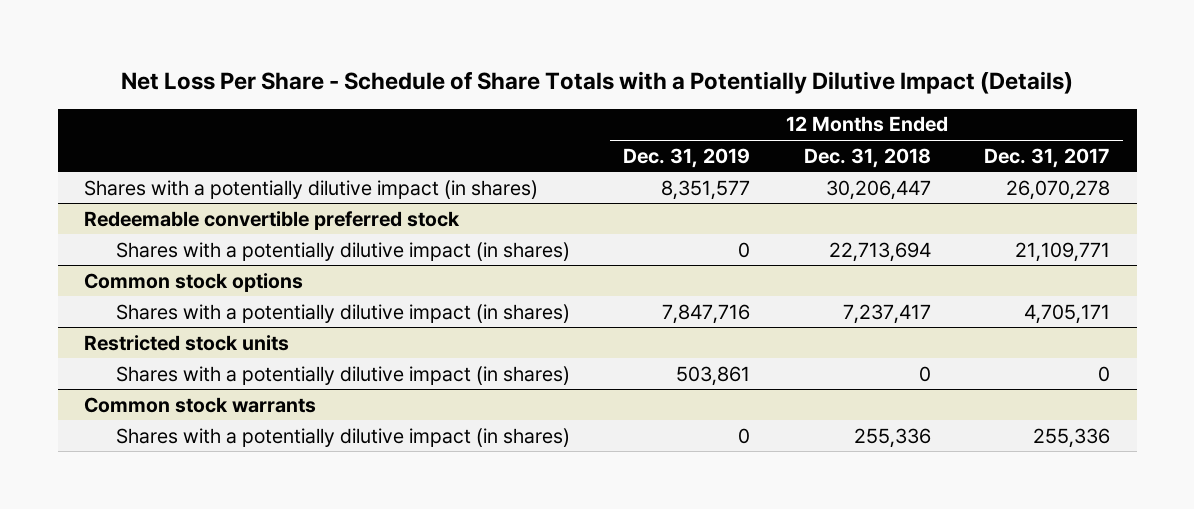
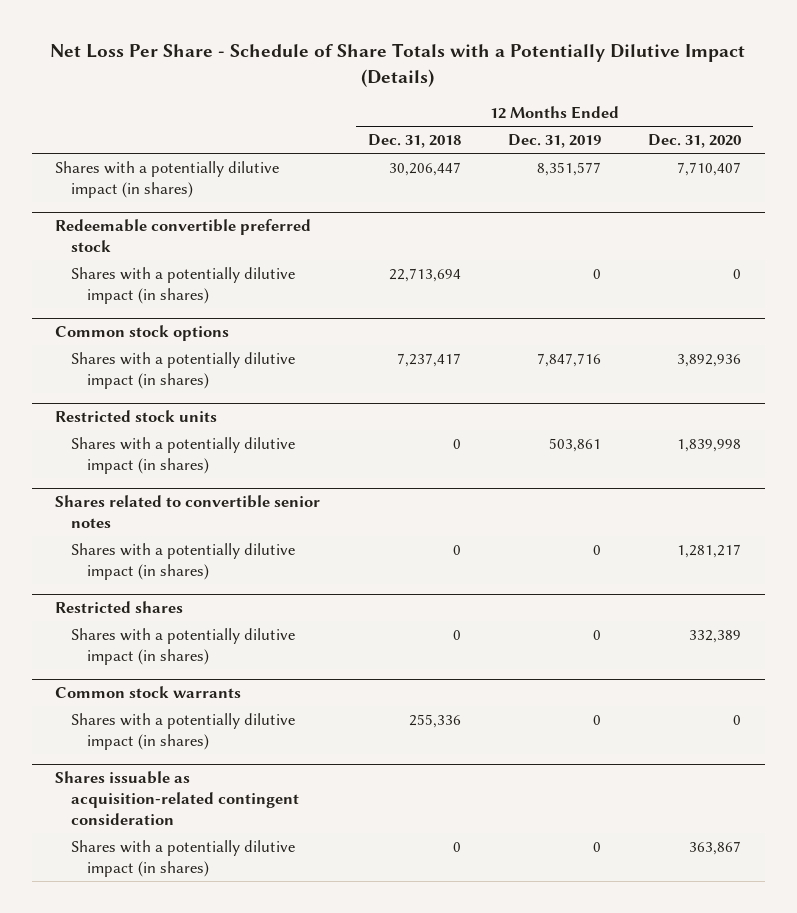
[984,147,1111,168] Dec. 31, 2017 -> none
none -> [648,133,742,148] Dec. 31, 2020
none -> [55,495,321,528] Shares related to convertible senior notes
none -> [71,542,296,580] Shares with a potentially dilutive impact (in shares)
none -> [55,601,184,614] Restricted shares
none -> [71,627,296,665] Shares with a potentially dilutive impact (in shares)
none -> [55,771,300,825] Shares issuable as acquisition-related contingent consideration
none -> [71,839,296,877] Shares with a potentially dilutive impact (in shares)

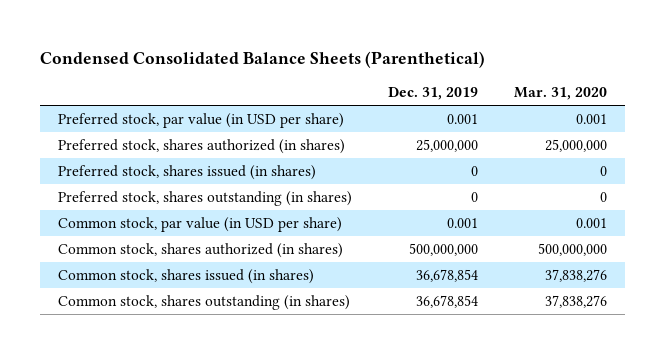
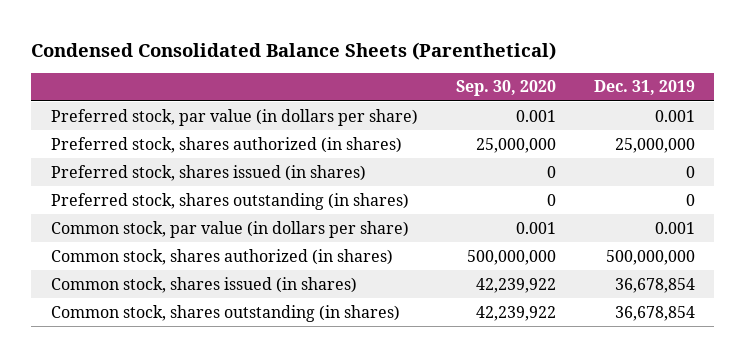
[514,87,608,101] Mar. 31, 2020 -> none
none -> [455,80,556,97] Sep. 30, 2020
[58,112,345,128] Preferred stock, par value (in USD per share) -> [50,108,418,126] Preferred stock, par value (in dollars per share)
[58,216,343,232] Common stock, par value (in USD per share) -> [50,220,409,238] Common stock, par value (in dollars per share)

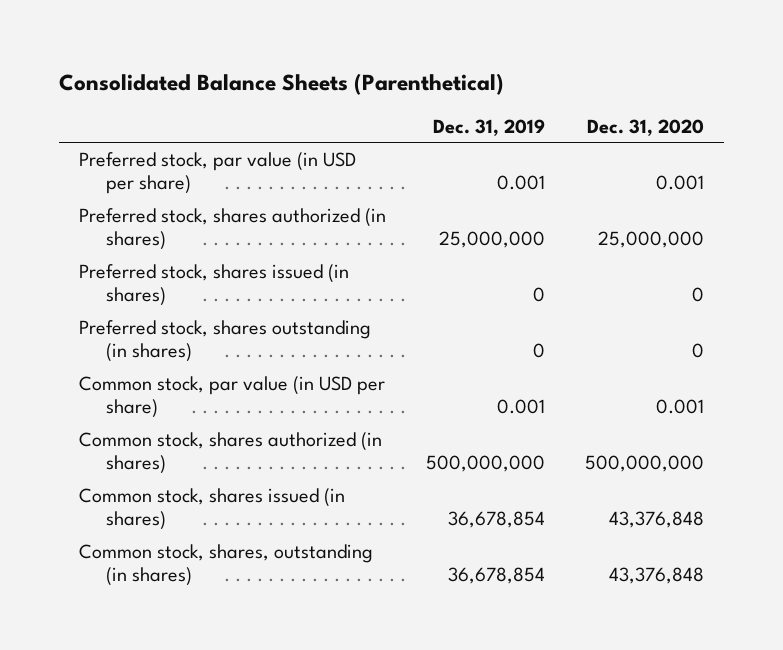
[31,41,557,60] Condensed Consolidated Balance Sheets (Parenthetical) -> [58,72,504,95] Consolidated Balance Sheets (Parenthetical)
[455,80,556,97] Sep. 30, 2020 -> none
none -> [587,118,705,136] Dec. 31, 2020
[50,108,418,126] Preferred stock, par value (in dollars per share) -> [78,151,356,195] Preferred stock, par value (in USD per share)
[50,220,409,238] Common stock, par value (in dollars per share) -> [78,375,385,419] Common stock, par value (in USD per share)
[50,304,400,322] Common stock, shares outstanding (in shares) -> [78,543,373,587] Common stock, shares, outstanding (in shares)

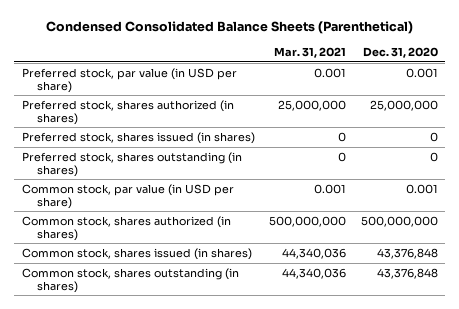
[58,72,504,95] Consolidated Balance Sheets (Parenthetical) -> [45,21,413,35] Condensed Consolidated Balance Sheets (Parenthetical)
[433,118,546,136] Dec. 31, 2019 -> none
none -> [274,47,347,59] Mar. 31, 2021
[78,543,373,587] Common stock, shares, outstanding (in shares) -> [21,267,239,293] Common stock, shares outstanding (in shares)

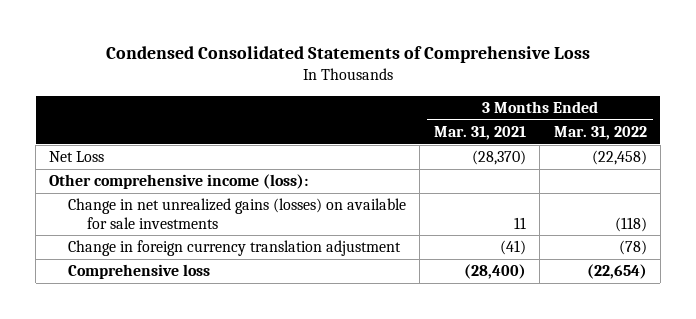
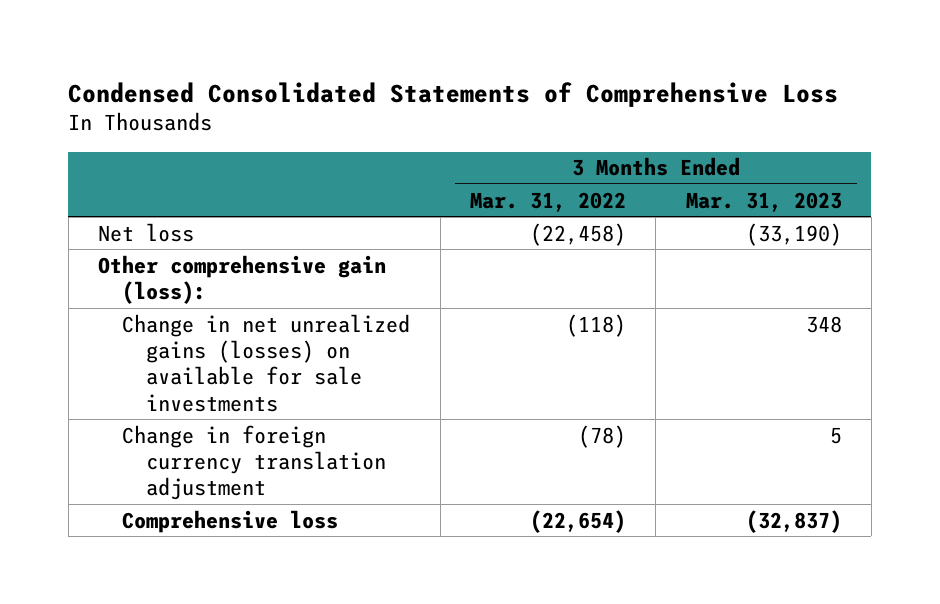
[433,125,526,140] Mar. 31, 2021 -> none
none -> [685,191,842,212] Mar. 31, 2023
[49,151,105,163] Net Loss -> [98,222,195,242] Net loss
[49,174,309,190] Other comprehensive income (loss): -> [98,254,387,304] Other comprehensive gain (loss):

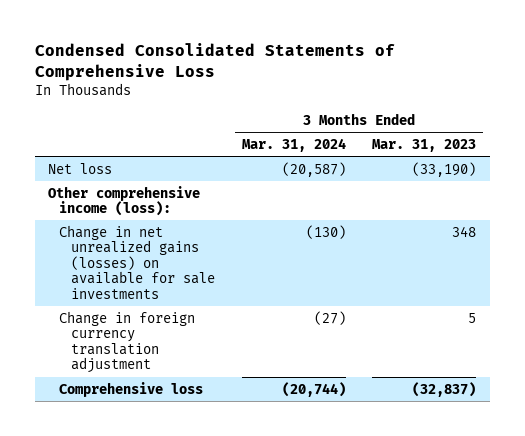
[469,191,626,212] Mar. 31, 2022 -> none
none -> [241,138,346,153] Mar. 31, 2024
[98,254,387,304] Other comprehensive gain (loss): -> [48,185,201,217] Other comprehensive income (loss):

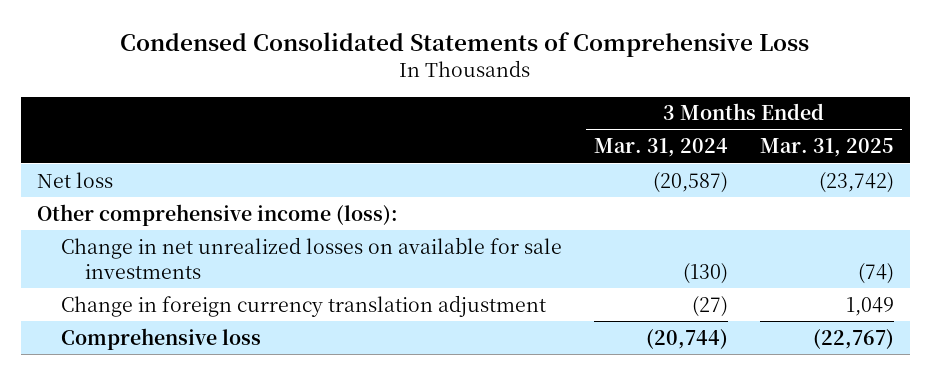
[372,139,477,153] Mar. 31, 2023 -> none
none -> [759,138,894,158] Mar. 31, 2025
[59,224,215,300] Change in net unrealized gains (losses) on available for sale investments -> [61,236,563,279] Change in net unrealized losses on available for sale investments

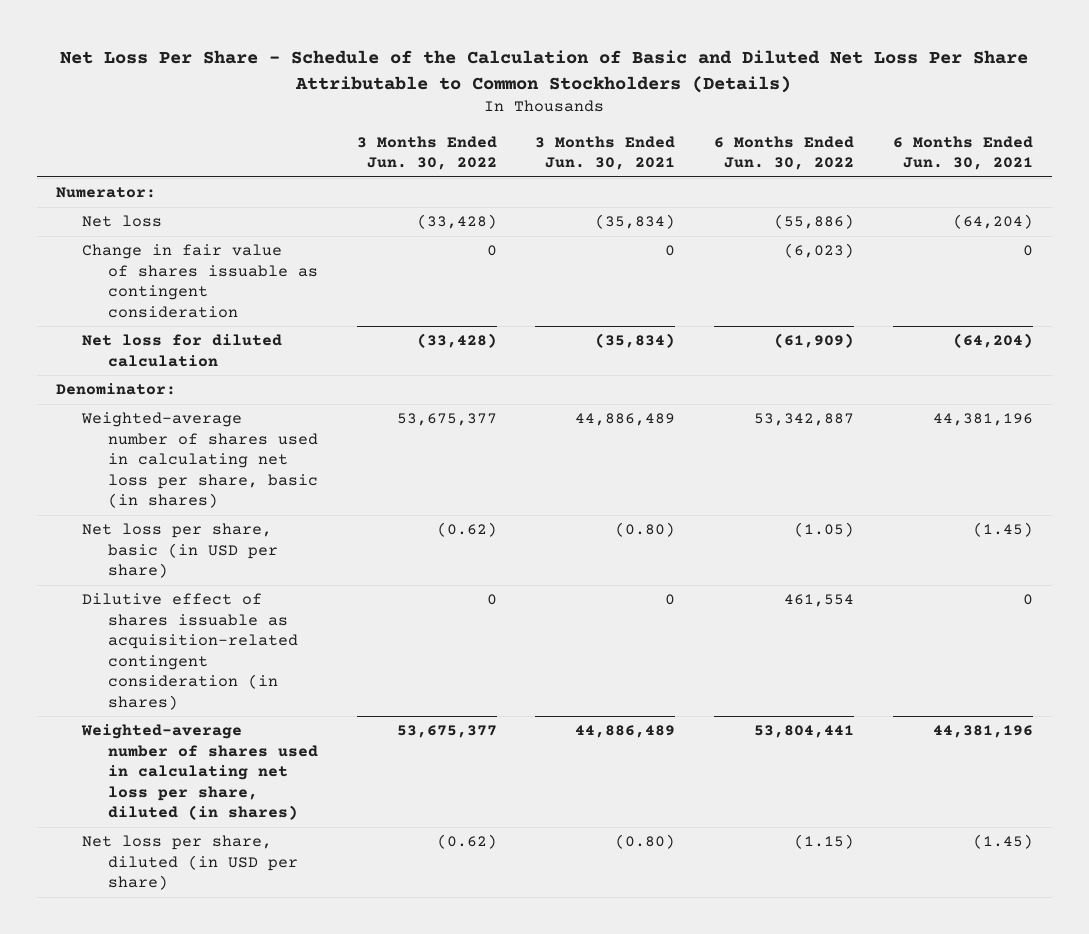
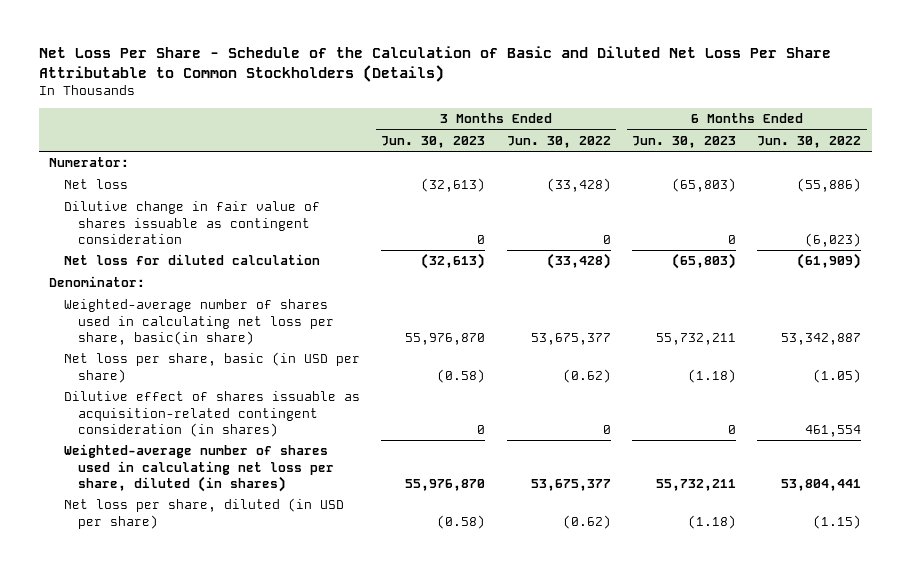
[535,135,676,171] 3 Months Ended Jun. 30, 2021 -> none
[892,135,1033,171] 6 Months Ended Jun. 30, 2021 -> none
none -> [381,136,486,149] Jun. 30, 2023
none -> [632,136,737,149] Jun. 30, 2023
[82,244,319,318] Change in fair value of shares issuable as contingent consideration -> [63,201,320,244] Dilutive change in fair value of shares issuable as contingent consideration
[81,412,319,509] Weighted-average number of shares used in calculating net loss per share, basic (in shares) -> [63,299,334,345] Weighted-average number of shares used in calculating net loss per share, basic(in share)

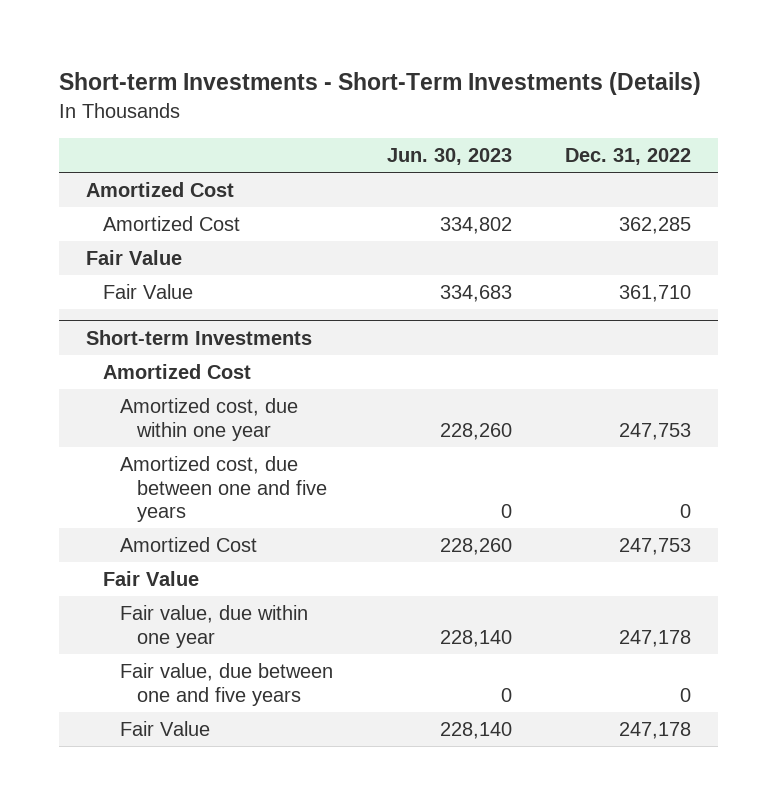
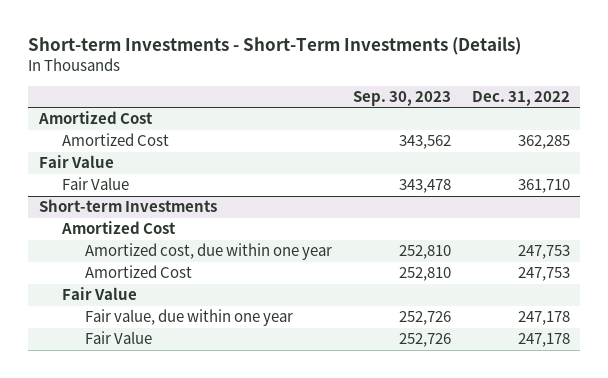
[386,147,512,165] Jun. 30, 2023 -> none
none -> [352,90,451,106] Sep. 30, 2023
[120,456,328,523] Amortized cost, due between one and five years -> none
[120,663,334,706] Fair value, due between one and five years -> none

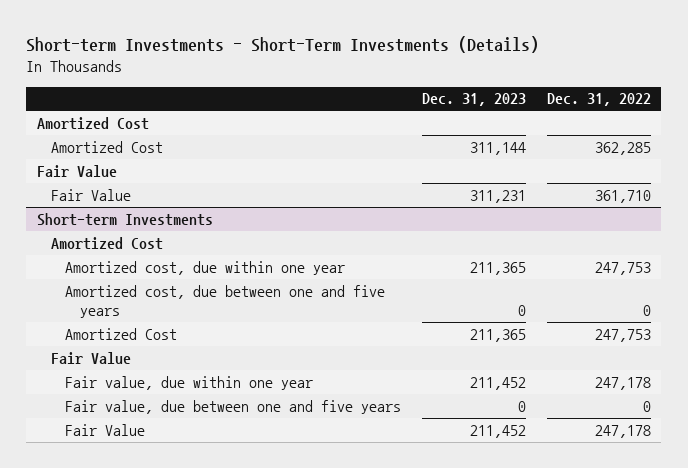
[352,90,451,106] Sep. 30, 2023 -> none
none -> [422,93,527,107] Dec. 31, 2023
none -> [65,284,386,319] Amortized cost, due between one and five years
none -> [65,399,402,414] Fair value, due between one and five years

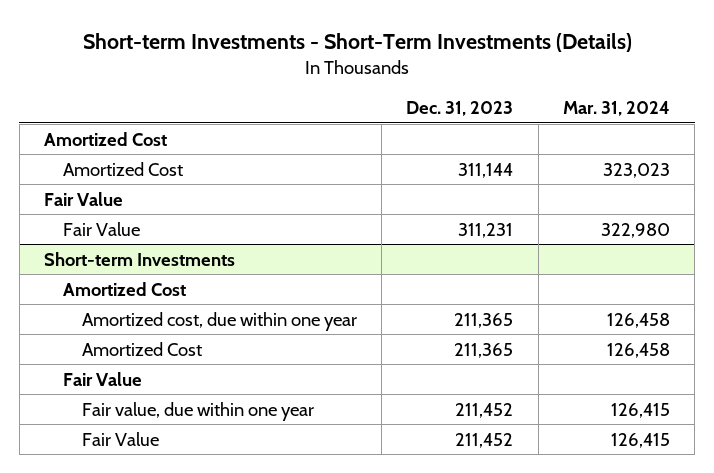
[547,93,652,107] Dec. 31, 2022 -> none
none -> [562,101,670,117] Mar. 31, 2024
[65,284,386,319] Amortized cost, due between one and five years -> none
[65,399,402,414] Fair value, due between one and five years -> none

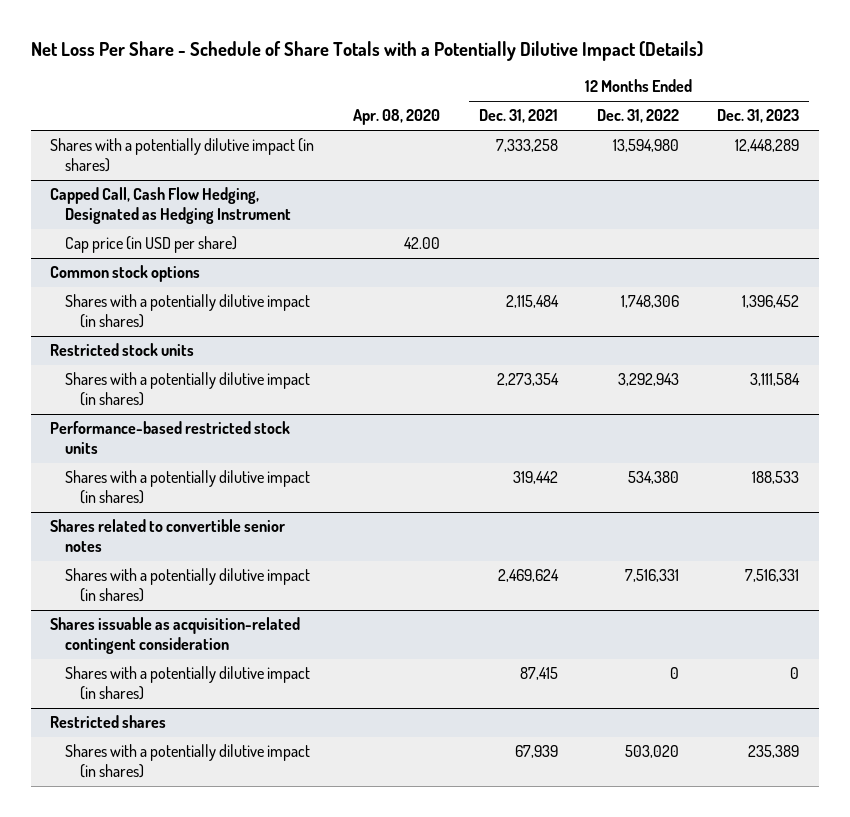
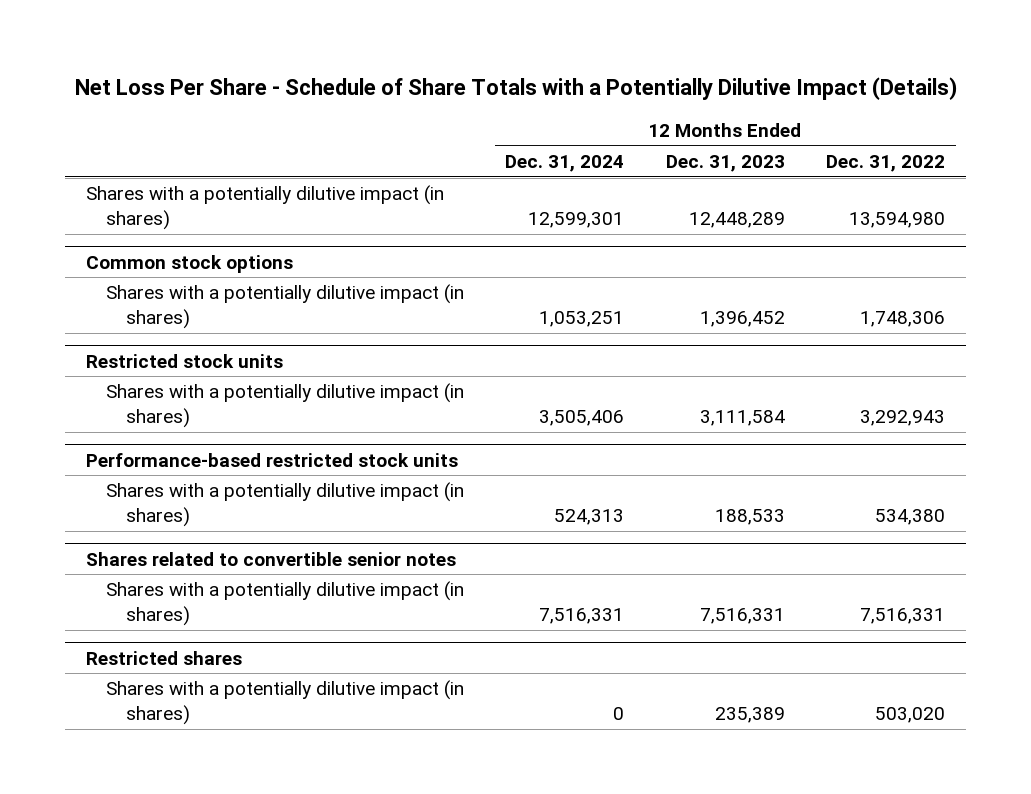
[353,109,441,126] Apr. 08, 2020 -> none
[478,109,558,124] Dec. 31, 2021 -> none
none -> [505,155,625,173] Dec. 31, 2024
[50,187,292,225] Capped Call, Cash Flow Hedging, Designated as Hedging Instrument -> none
[65,236,238,254] Cap price (in USD per share) -> none
[50,617,301,655] Shares issuable as acquisition-related contingent consideration -> none
[65,666,311,701] Shares with a potentially dilutive impact (in shares) -> none

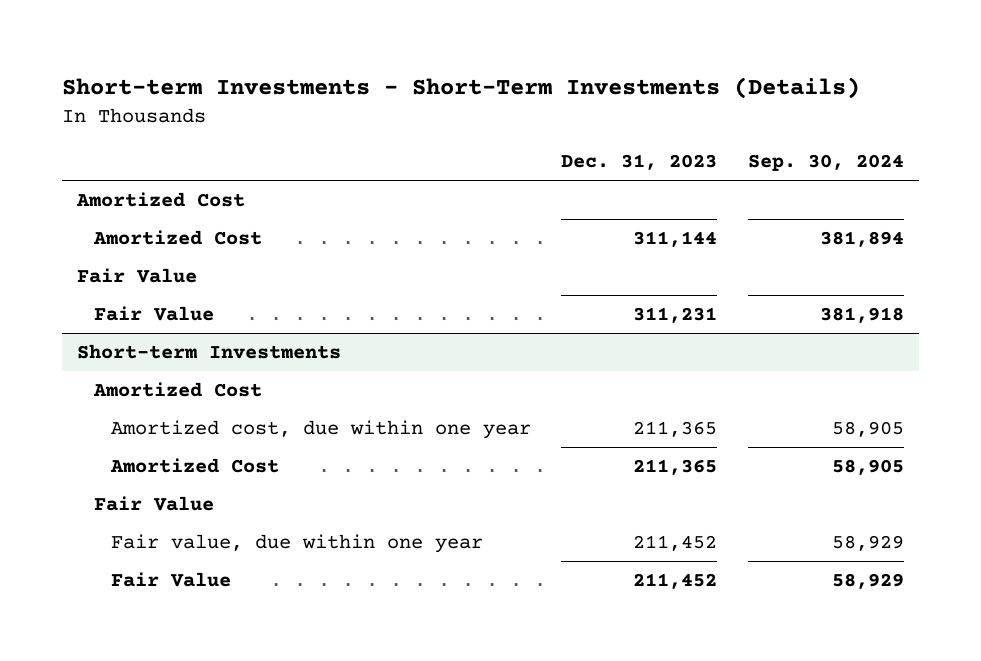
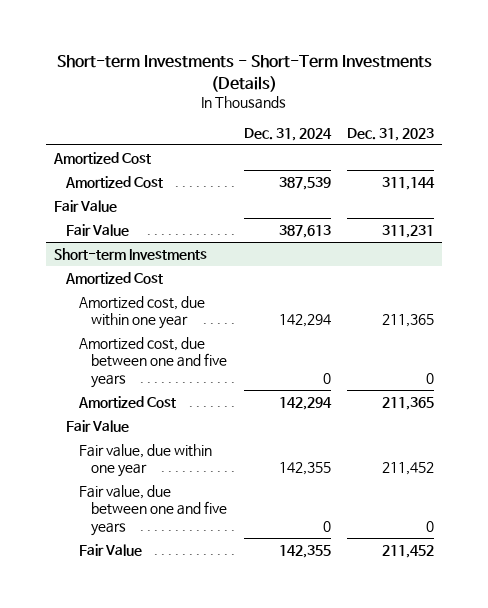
[748,154,905,172] Sep. 30, 2024 -> none
none -> [243,127,332,141] Dec. 31, 2024
none -> [78,336,228,389] Amortized cost, due between one and five years
none -> [78,484,228,537] Fair value, due between one and five years

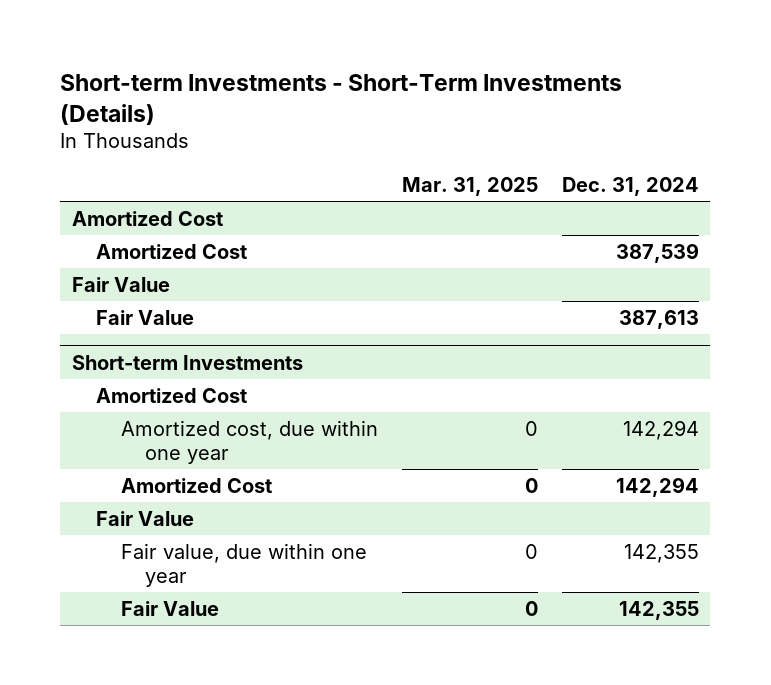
[346,127,434,141] Dec. 31, 2023 -> none
none -> [401,177,538,197] Mar. 31, 2025
[78,336,228,389] Amortized cost, due between one and five years -> none
[78,484,228,537] Fair value, due between one and five years -> none

